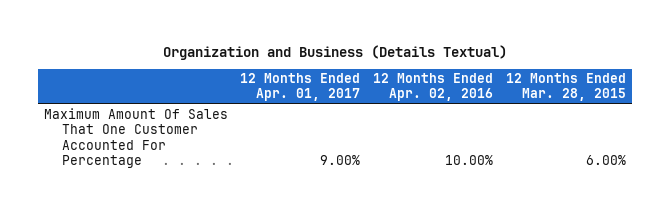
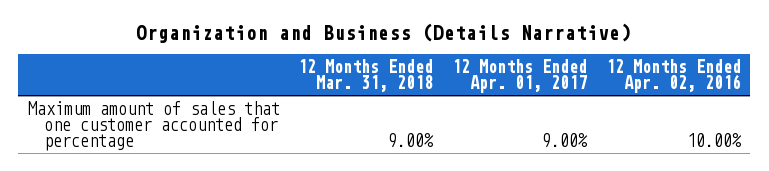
[162,44,507,60] Organization and Business (Details Textual) -> [136,23,632,44] Organization and Business (Details Narrative)
[505,73,626,102] 12 Months Ended Mar. 28, 2015 -> none
none -> [298,58,434,93] 12 Months Ended Mar. 31, 2018
[43,108,228,168] Maximum Amount Of Sales That One Customer Accounted For Percentage -> [27,100,280,152] Maximum amount of sales that one customer accounted for percentage

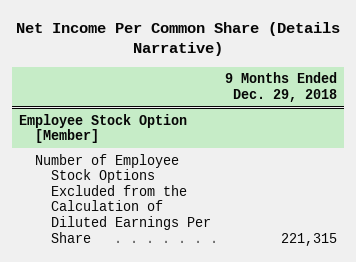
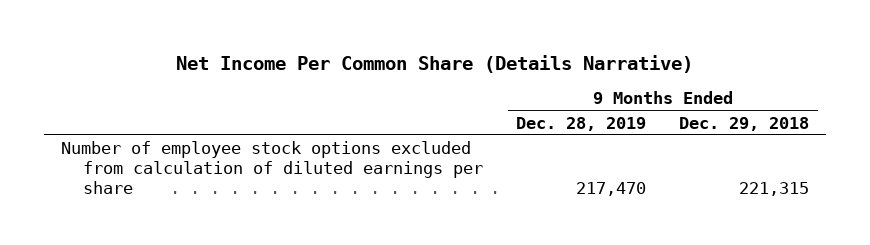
none -> [516,116,647,131] Dec. 28, 2019
[18,113,187,144] Employee Stock Option [Member] -> none
[35,153,212,243] Number of Employee Stock Options Excluded from the Calculation of Diluted Earnings Per Share -> [60,141,484,195] Number of employee stock options excluded from calculation of diluted earnings per share

